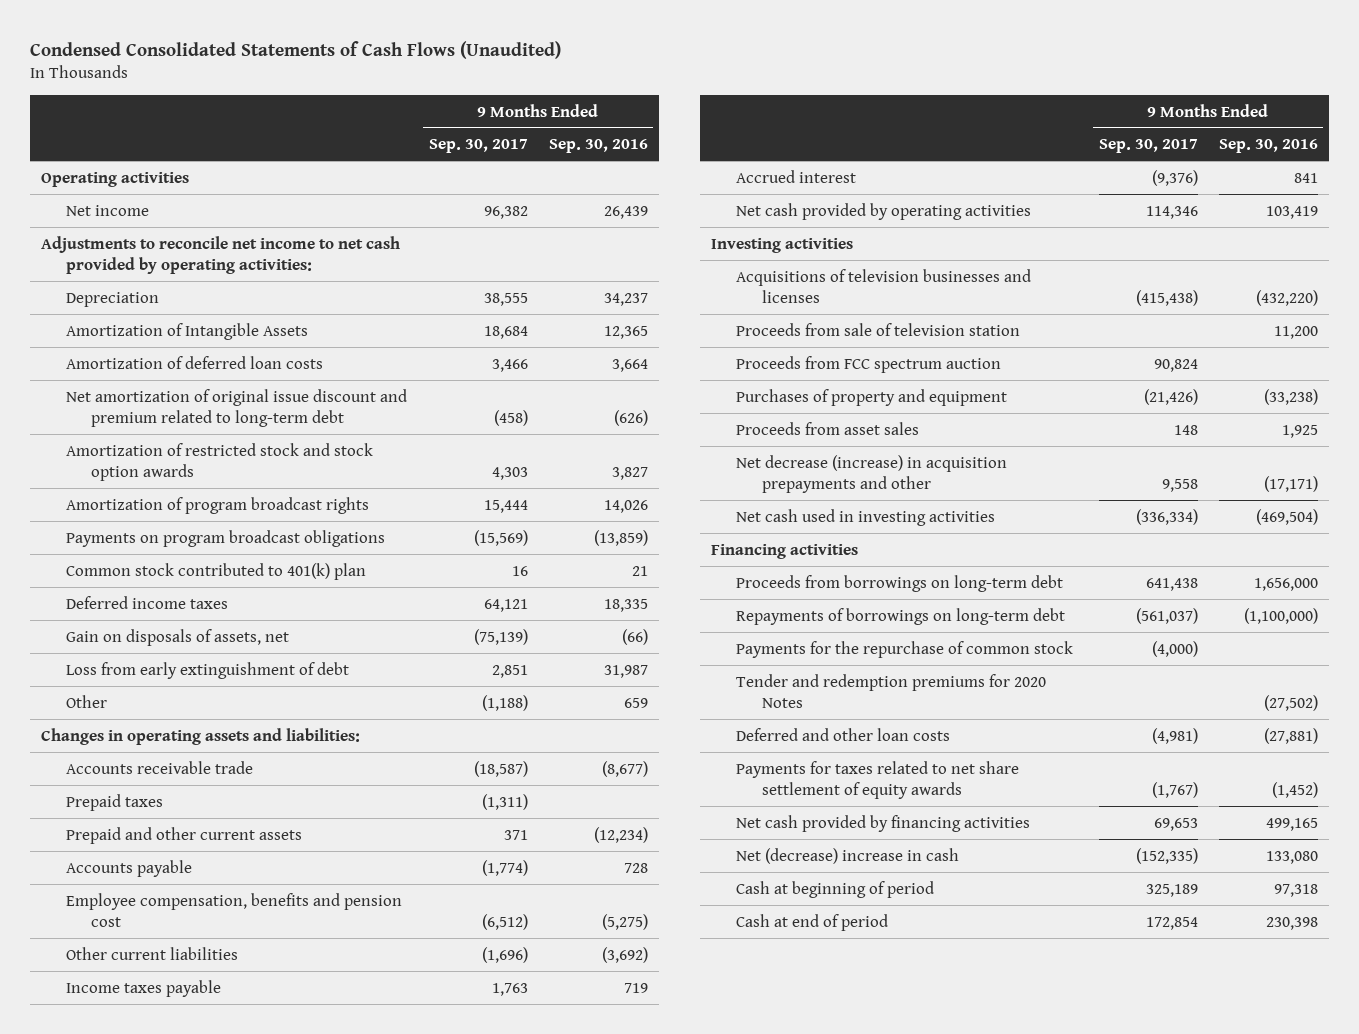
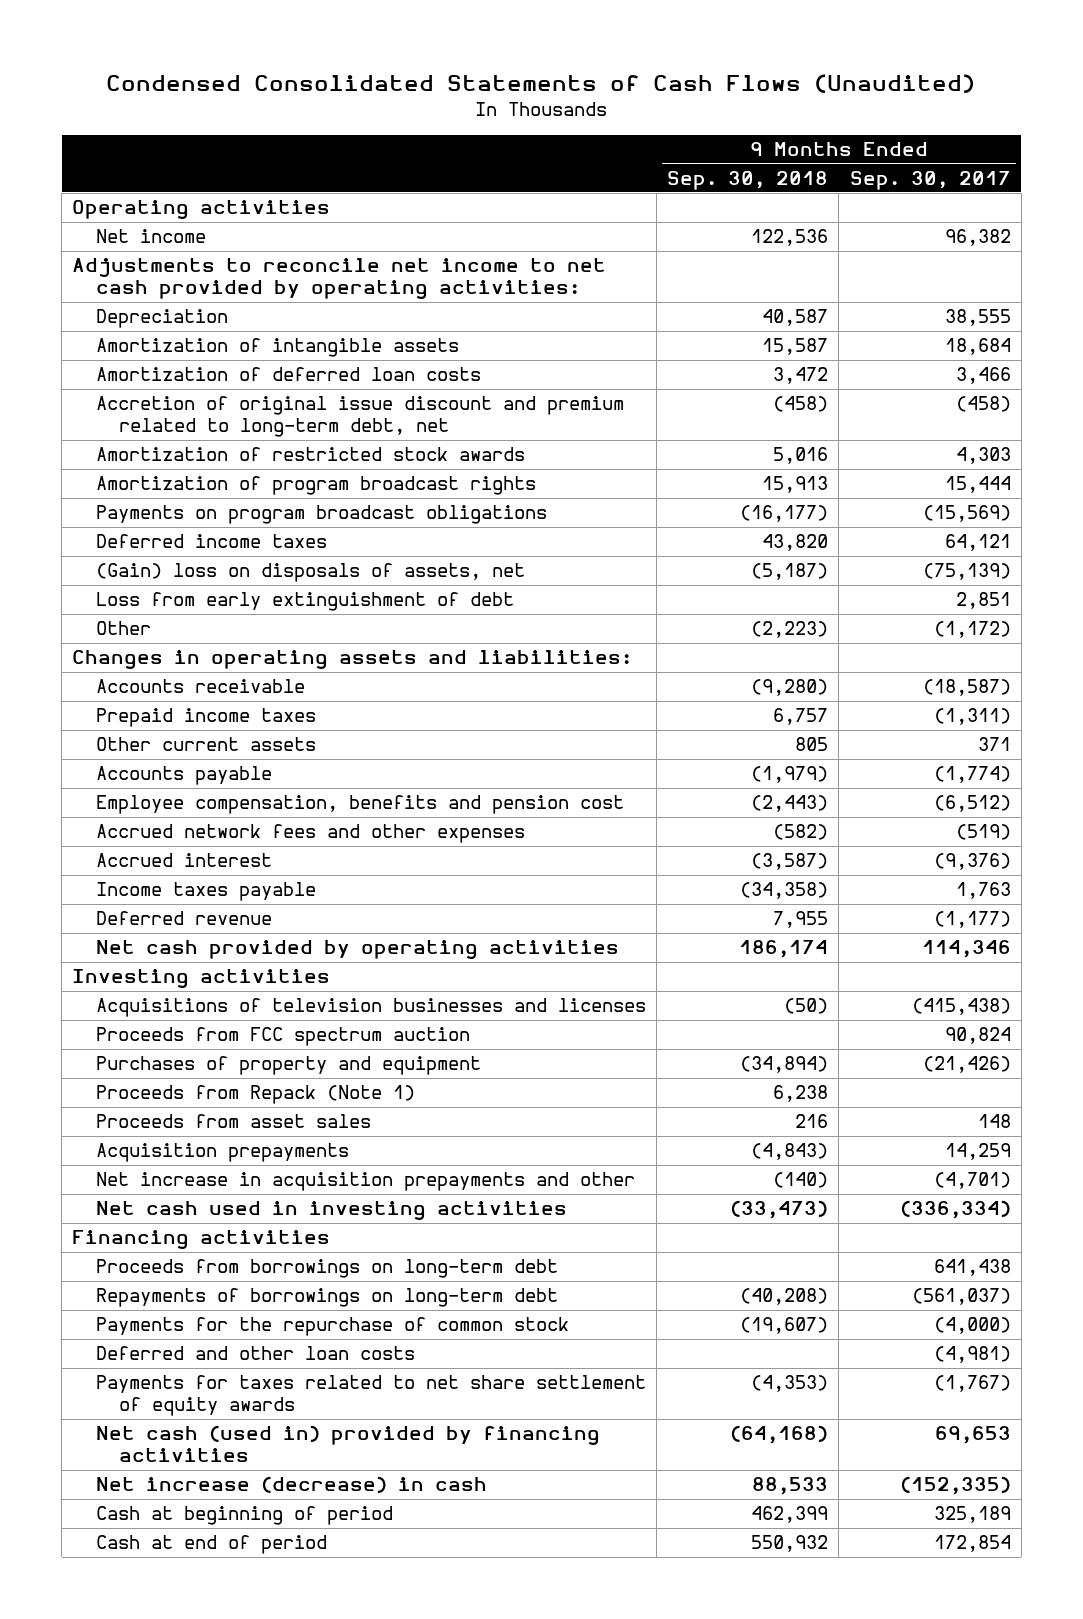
[548,139,648,154] Sep. 30, 2016 -> none
none -> [667,170,829,190] Sep. 30, 2018
[66,322,309,340] Amortization of Intangible Assets -> [95,338,459,358] Amortization of intangible assets
[66,388,408,428] Net amortization of original issue discount and premium related to long-term debt -> [95,396,624,438] Accretion of original issue discount and premium related to long-term debt, net
[66,442,374,482] Amortization of restricted stock and stock option awards -> [95,447,525,462] Amortization of restricted stock awards
[66,562,367,580] Common stock contributed to 401(k) plan -> none
[66,628,290,646] Gain on disposals of assets, net -> [95,563,525,583] (Gain) loss on disposals of assets, net
[481,694,528,711] (1,188) -> [933,621,1011,639] (1,172)
[66,760,254,774] Accounts receivable trade -> [95,679,305,694] Accounts receivable
[66,793,164,811] Prepaid taxes -> [95,708,316,728] Prepaid income taxes
[66,826,303,844] Prepaid and other current assets -> [95,737,316,752] Other current assets
[66,946,239,960] Other current liabilities -> none
none -> [95,824,525,844] Accrued network fees and other expenses
[66,979,222,997] Income taxes payable -> [95,882,316,902] Income taxes payable
none -> [95,911,272,926] Deferred revenue
[736,322,1021,336] Proceeds from sale of television station -> none
none -> [95,1085,415,1105] Proceeds from Repack (Note 1)
none -> [95,1143,349,1163] Acquisition prepayments
[736,454,1008,494] Net decrease (increase) in acquisition prepayments and other -> [95,1172,635,1192] Net increase in acquisition prepayments and other
[1161,479,1198,493] 9,558 -> [933,1172,1011,1190] (4,701)
[736,673,1047,709] Tender and redemption premiums for 2020 Notes -> none
[736,814,1031,832] Net cash provided by financing activities -> [95,1425,600,1463] Net cash (used in) provided by financing activities
[736,847,960,864] Net (decrease) increase in cash -> [95,1476,487,1494] Net increase (decrease) in cash

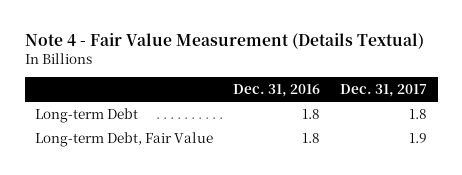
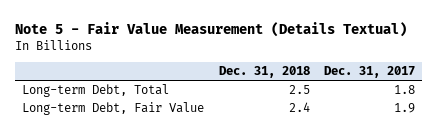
[24,32,424,49] Note 4 - Fair Value Measurement (Details Textual) -> [15,21,408,37] Note 5 - Fair Value Measurement (Details Textual)
[233,83,321,97] Dec. 31, 2016 -> none
none -> [218,66,310,79] Dec. 31, 2018
[35,108,139,124] Long-term Debt -> [22,84,170,98] Long-term Debt, Total

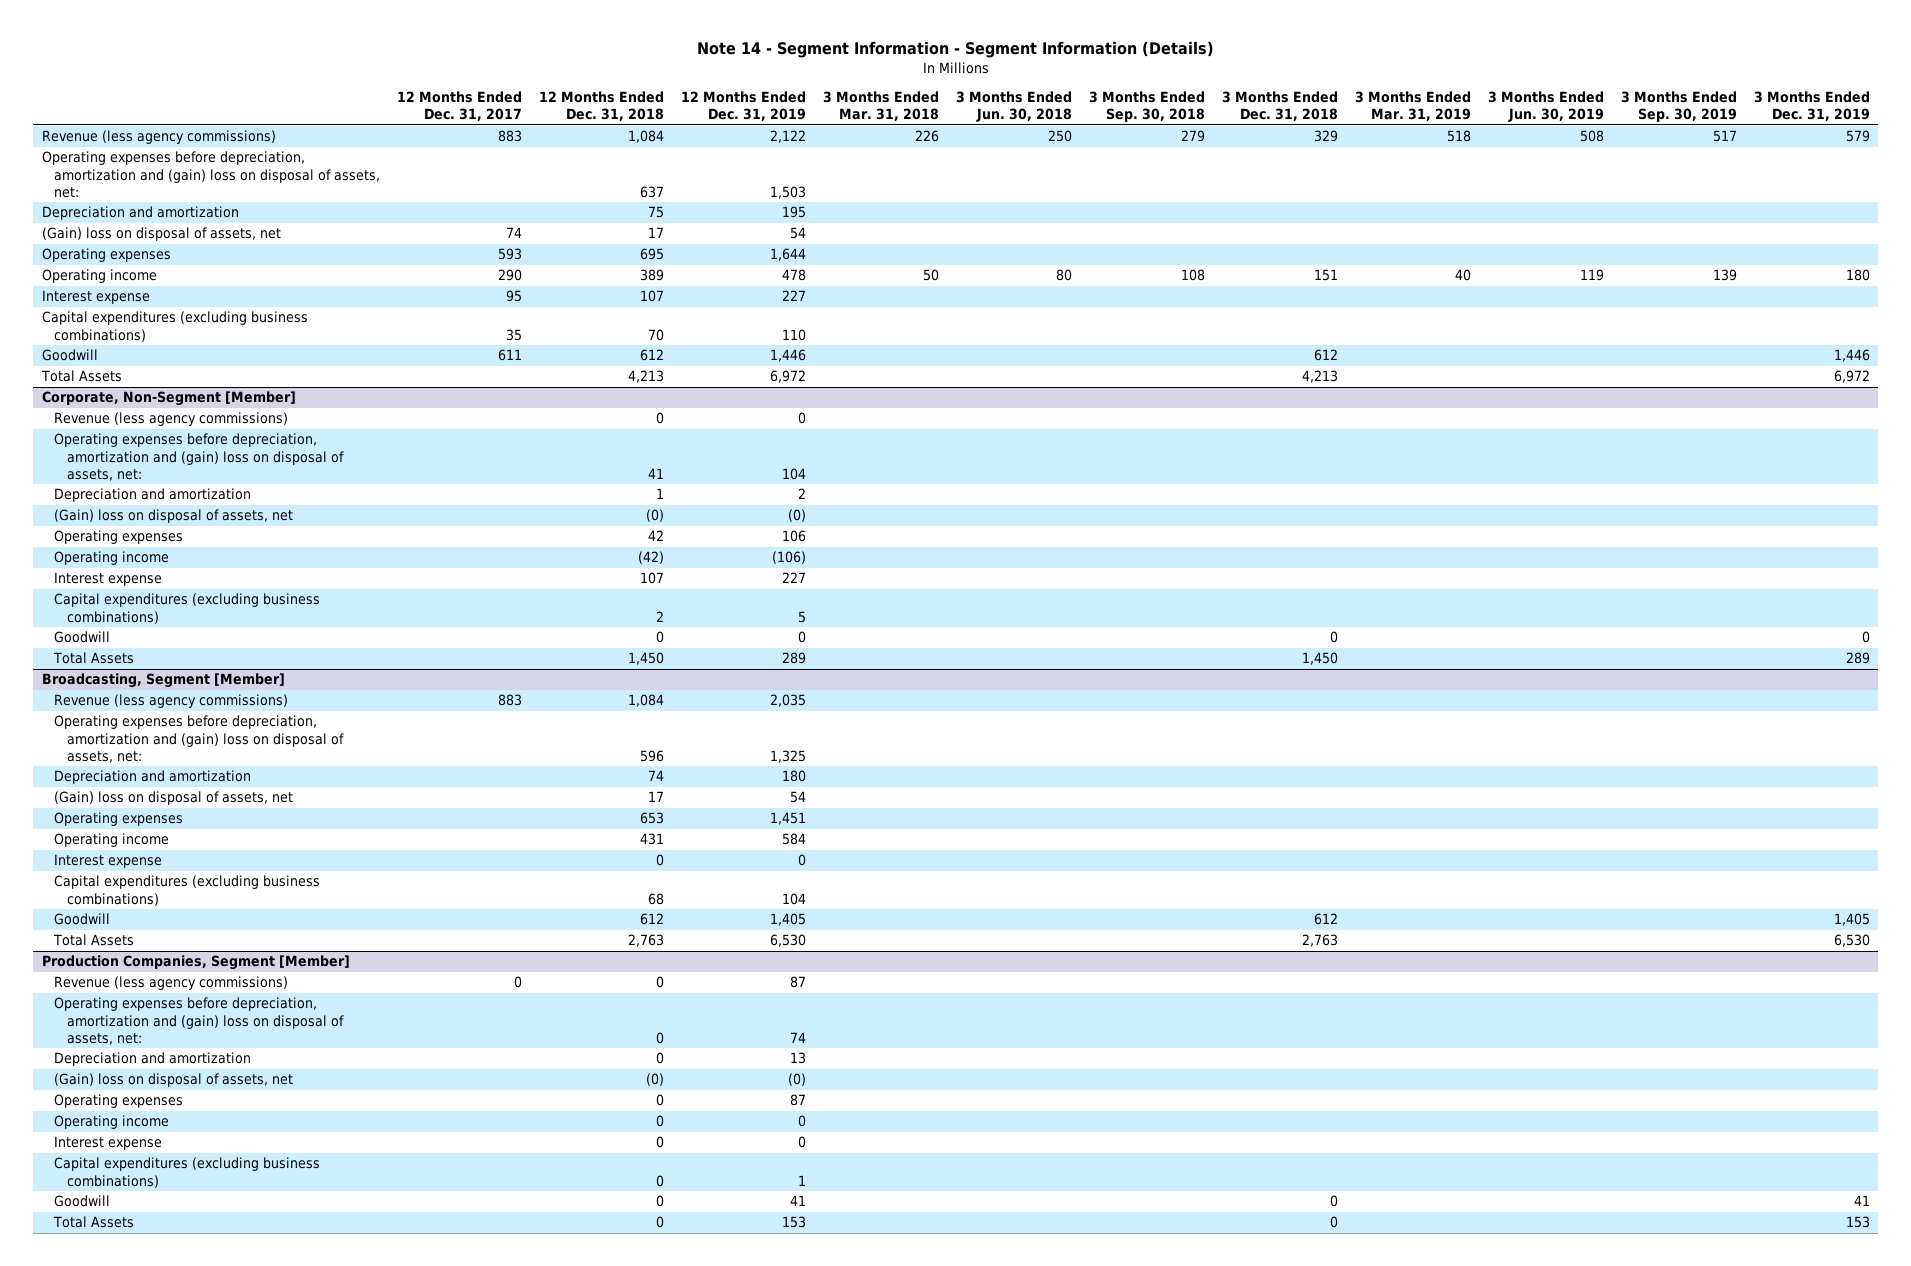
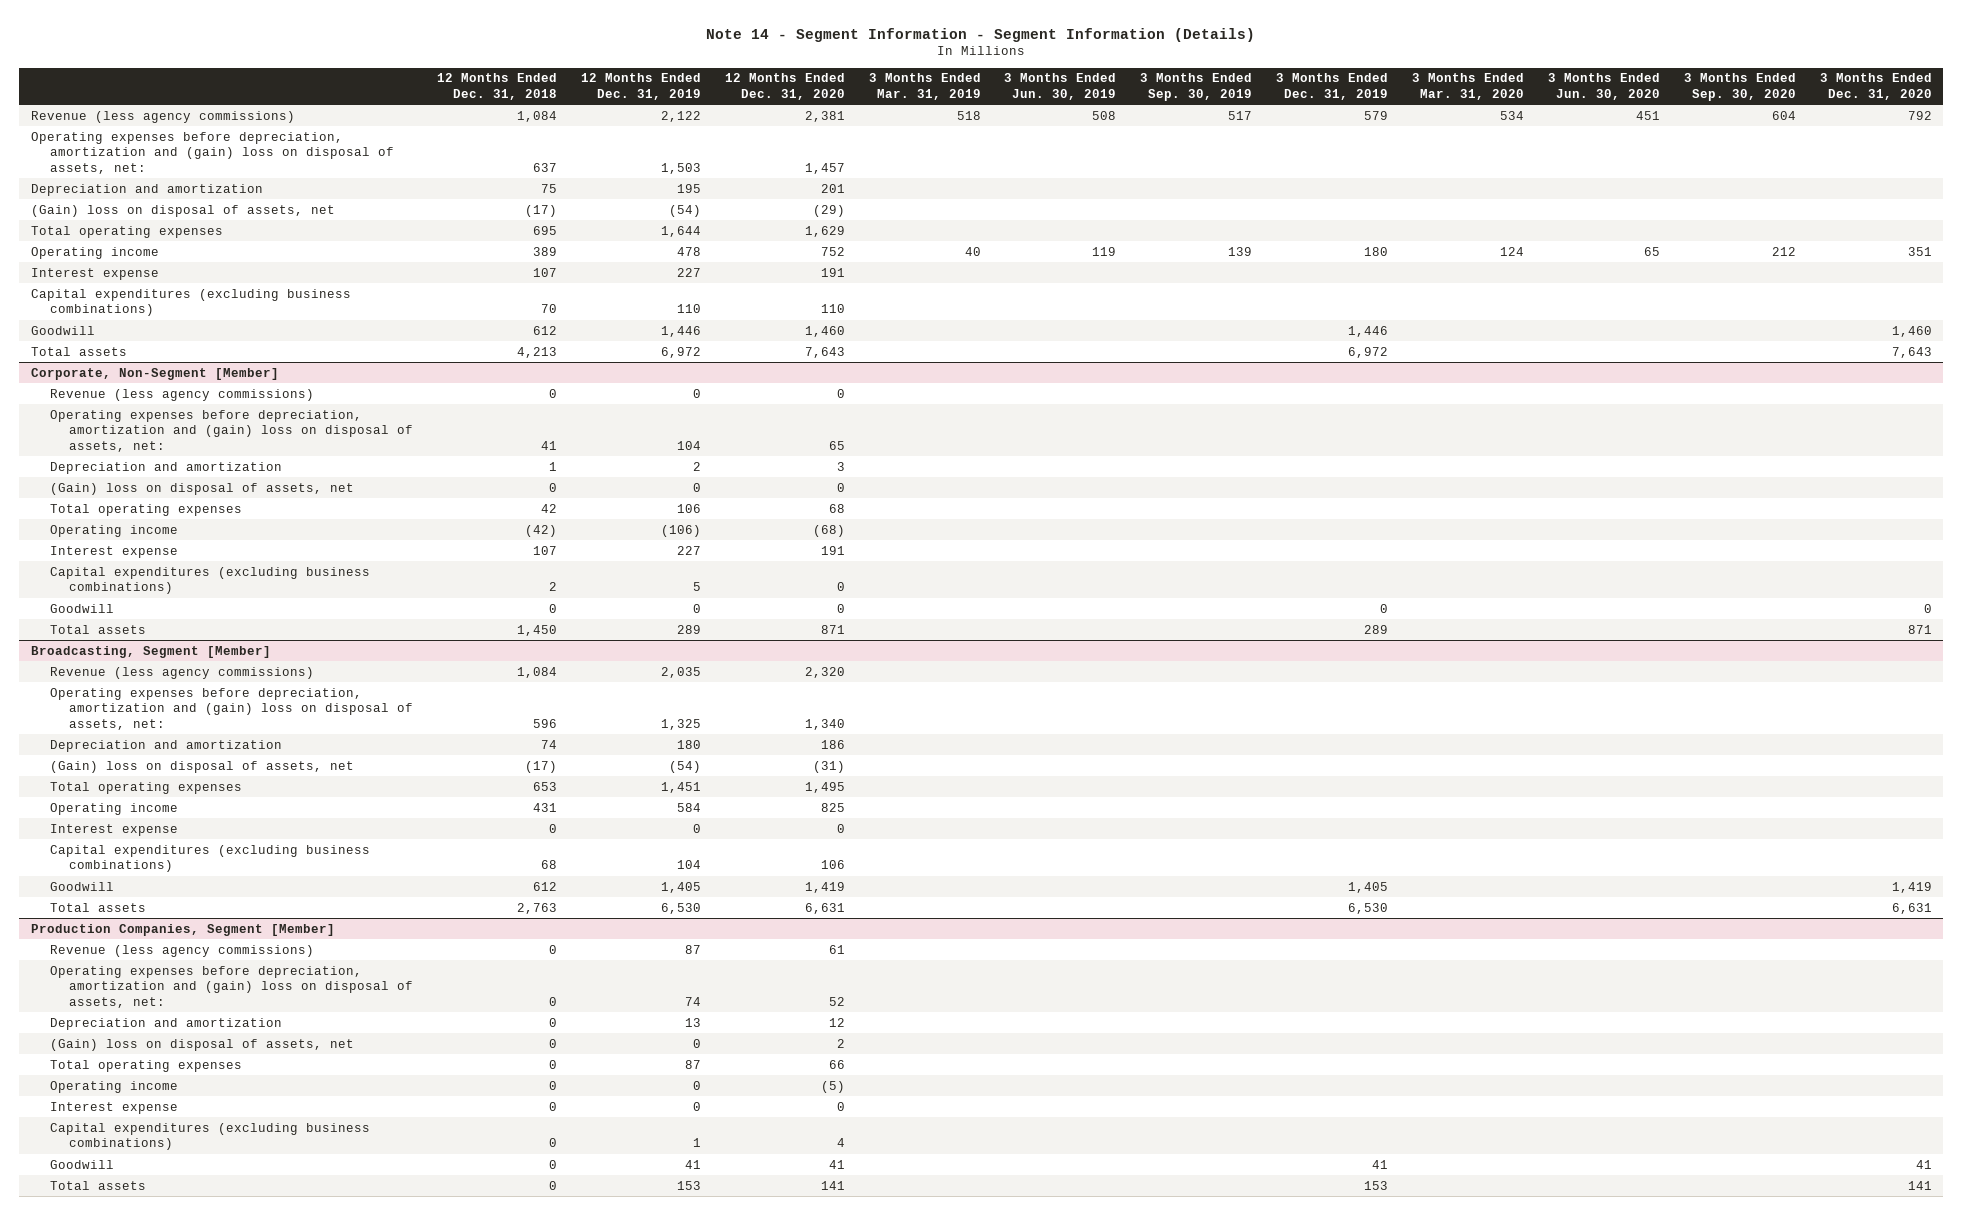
[397,90,523,121] 12 Months Ended Dec. 31, 2017 -> none
[822,90,939,121] 3 Months Ended Mar. 31, 2018 -> none
[955,90,1072,122] 3 Months Ended Jun. 30, 2018 -> none
[1088,90,1205,122] 3 Months Ended Sep. 30, 2018 -> none
[1221,90,1338,121] 3 Months Ended Dec. 31, 2018 -> none
none -> [724,73,845,100] 12 Months Ended Dec. 31, 2020
none -> [1412,73,1525,100] 3 Months Ended Mar. 31, 2020
none -> [1547,73,1660,100] 3 Months Ended Jun. 30, 2020
none -> [1683,73,1796,101] 3 Months Ended Sep. 30, 2020
none -> [1819,73,1932,100] 3 Months Ended Dec. 31, 2020
[648,227,665,239] 17 -> [525,204,558,217] (17)
[789,227,806,240] 54 -> [668,204,701,217] (54)
[41,248,171,263] Operating expenses -> [31,225,224,238] Total operating expenses
[40,370,122,383] Total Assets -> [31,346,128,356] Total assets
[646,509,665,523] (0) -> [549,482,558,492] 0
[787,509,806,523] (0) -> [692,482,701,492] 0
[54,530,184,545] Operating expenses -> [50,503,243,516] Total operating expenses
[53,652,135,665] Total Assets -> [50,624,147,634] Total assets
[648,791,665,803] 17 -> [525,760,558,773] (17)
[789,791,806,804] 54 -> [668,760,701,773] (54)
[54,812,184,827] Operating expenses -> [50,781,243,794] Total operating expenses
[53,934,135,947] Total Assets -> [50,902,147,912] Total assets
[646,1073,665,1087] (0) -> [549,1038,558,1048] 0
[787,1073,806,1087] (0) -> [692,1038,701,1048] 0
[54,1094,184,1109] Operating expenses -> [50,1059,243,1072] Total operating expenses
[53,1216,135,1229] Total Assets -> [50,1180,147,1190] Total assets

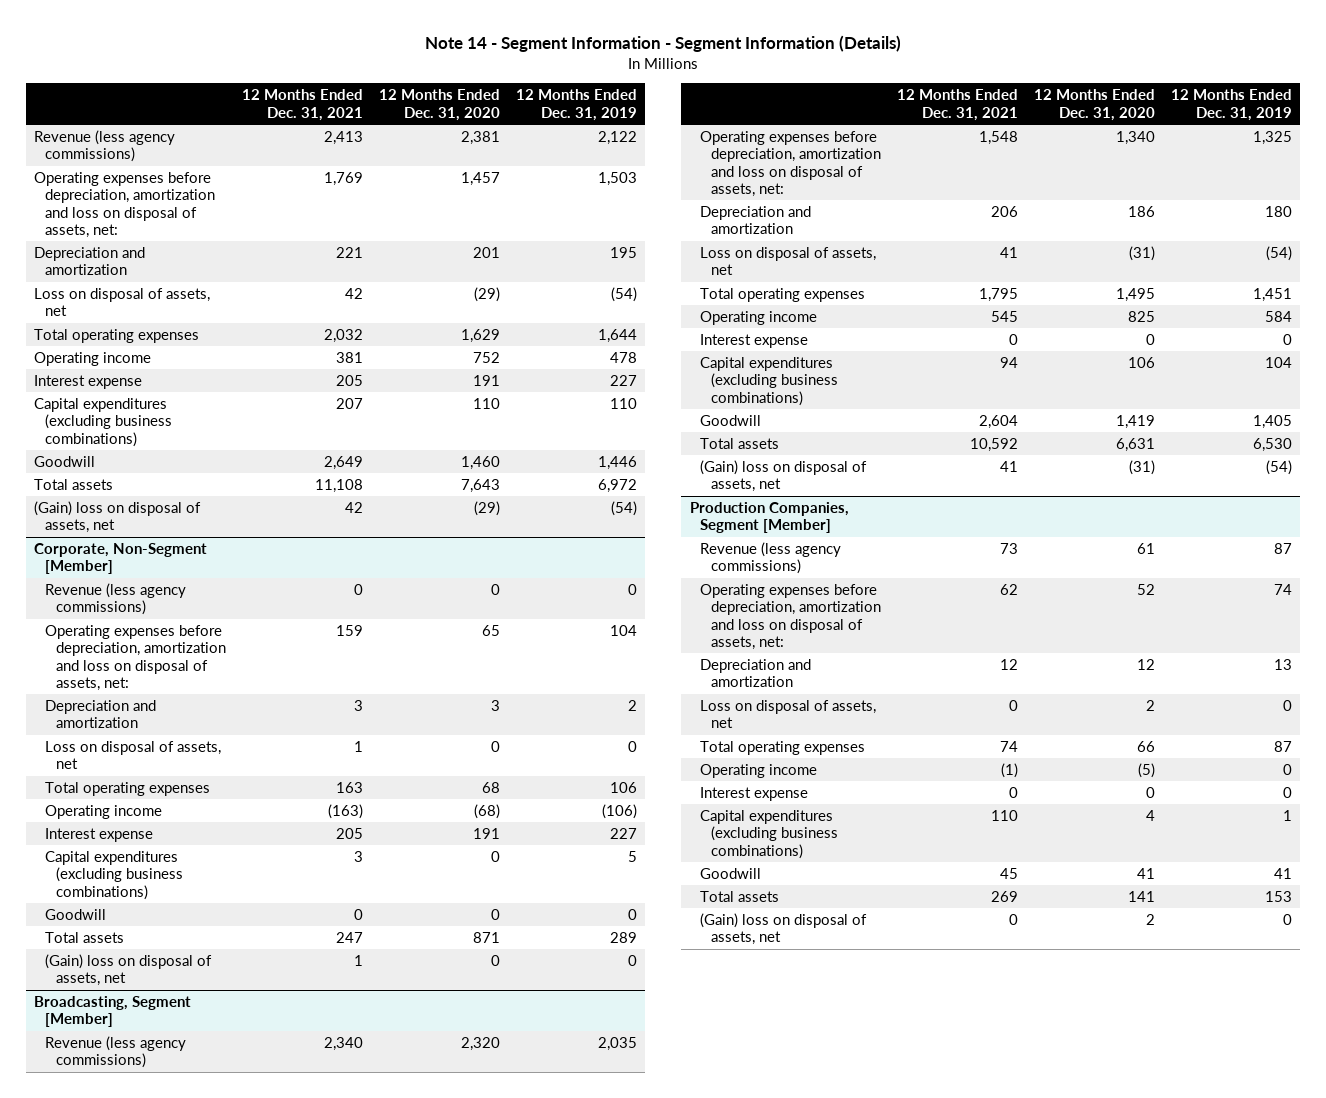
[437,73,558,100] 12 Months Ended Dec. 31, 2018 -> none
[868,73,981,100] 3 Months Ended Mar. 31, 2019 -> none
[1004,73,1117,100] 3 Months Ended Jun. 30, 2019 -> none
[1140,73,1253,101] 3 Months Ended Sep. 30, 2019 -> none
[1276,73,1389,100] 3 Months Ended Dec. 31, 2019 -> none
[1412,73,1525,100] 3 Months Ended Mar. 31, 2020 -> none
[1547,73,1660,100] 3 Months Ended Jun. 30, 2020 -> none
[1683,73,1796,101] 3 Months Ended Sep. 30, 2020 -> none
[1819,73,1932,100] 3 Months Ended Dec. 31, 2020 -> none
none -> [241,89,363,121] 12 Months Ended Dec. 31, 2021
[31,131,395,174] Operating expenses before depreciation, amortization and (gain) loss on disposal of assets, net: -> [34,171,216,239] Operating expenses before depreciation, amortization and loss on disposal of assets, net:
none -> [34,287,211,317] Loss on disposal of assets, net
[31,204,336,217] (Gain) loss on disposal of assets, net -> [34,500,202,534] (Gain) loss on disposal of assets, net
[50,409,414,452] Operating expenses before depreciation, amortization and (gain) loss on disposal of assets, net: -> [45,624,226,692] Operating expenses before depreciation, amortization and loss on disposal of assets, net:
none -> [45,740,222,770] Loss on disposal of assets, net
[50,482,355,495] (Gain) loss on disposal of assets, net -> [45,953,213,987] (Gain) loss on disposal of assets, net
[50,687,414,730] Operating expenses before depreciation, amortization and (gain) loss on disposal of assets, net: -> [700,130,882,198] Operating expenses before depreciation, amortization and loss on disposal of assets, net:
none -> [700,246,877,276] Loss on disposal of assets, net
[50,760,355,773] (Gain) loss on disposal of assets, net -> [700,459,868,493] (Gain) loss on disposal of assets, net
[50,965,414,1008] Operating expenses before depreciation, amortization and (gain) loss on disposal of assets, net: -> [700,583,882,651] Operating expenses before depreciation, amortization and loss on disposal of assets, net:
none -> [700,699,877,729] Loss on disposal of assets, net
[50,1038,355,1051] (Gain) loss on disposal of assets, net -> [700,912,868,946] (Gain) loss on disposal of assets, net

